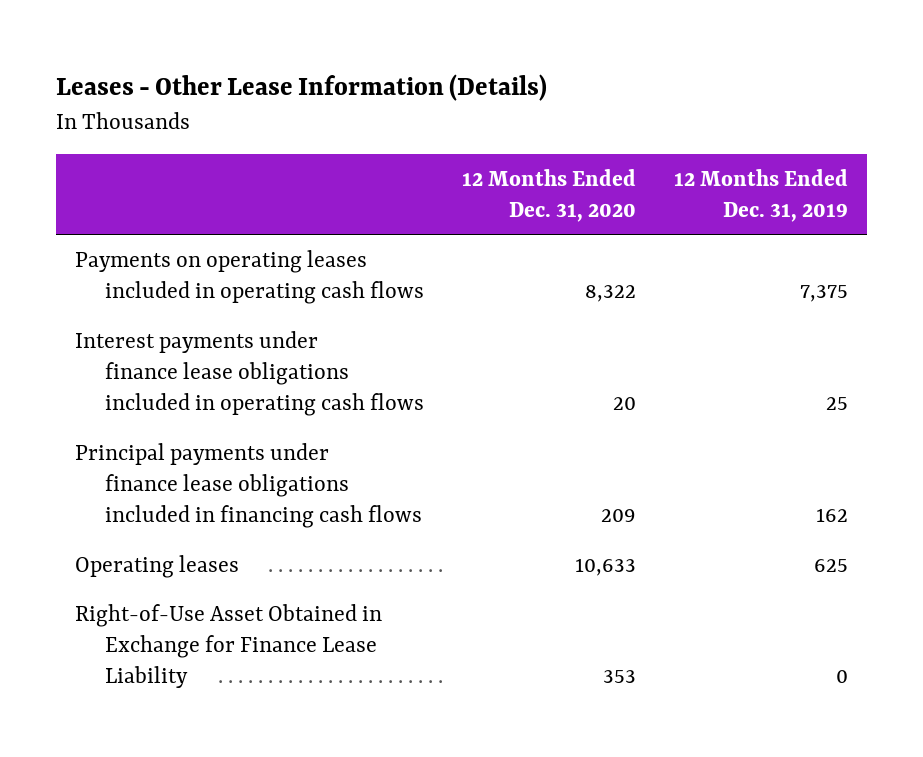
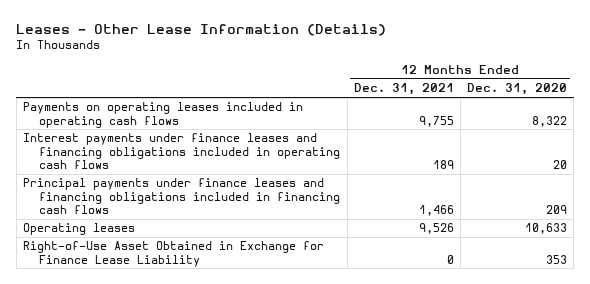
[673,168,848,222] 12 Months Ended Dec. 31, 2019 -> none
none -> [353,83,454,96] Dec. 31, 2021
[75,330,425,416] Interest payments under finance lease obligations included in operating cash flows -> [23,133,341,169] Interest payments under finance leases and financing obligations included in operating cash flows
[75,442,423,528] Principal payments under finance lease obligations included in financing cash flows -> [23,178,341,214] Principal payments under finance leases and financing obligations included in financing cash flows

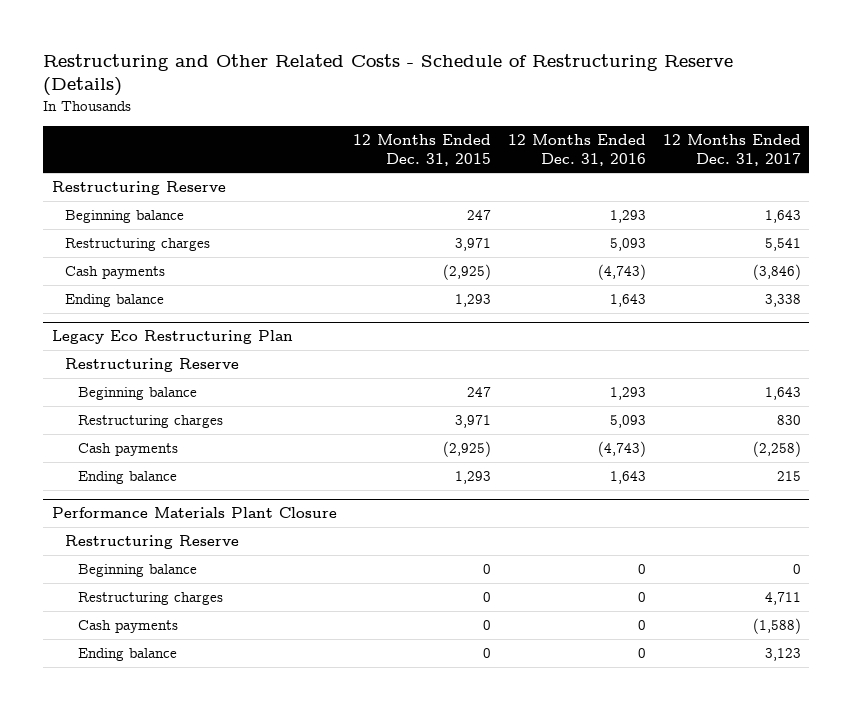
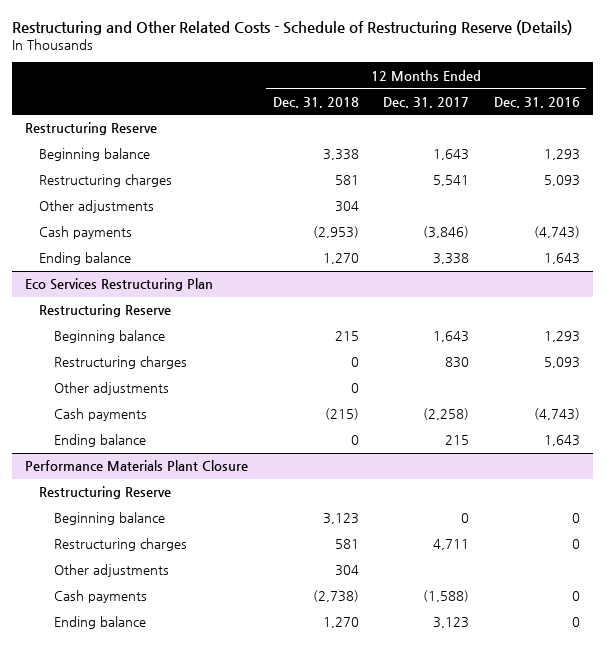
[353,134,492,166] 12 Months Ended Dec. 31, 2015 -> none
none -> [272,96,359,108] Dec. 31, 2018
none -> [39,200,155,214] Other adjustments
[51,330,293,345] Legacy Eco Restructuring Plan -> [24,278,213,292] Eco Services Restructuring Plan
none -> [53,382,169,396] Other adjustments
none -> [53,564,169,578] Other adjustments

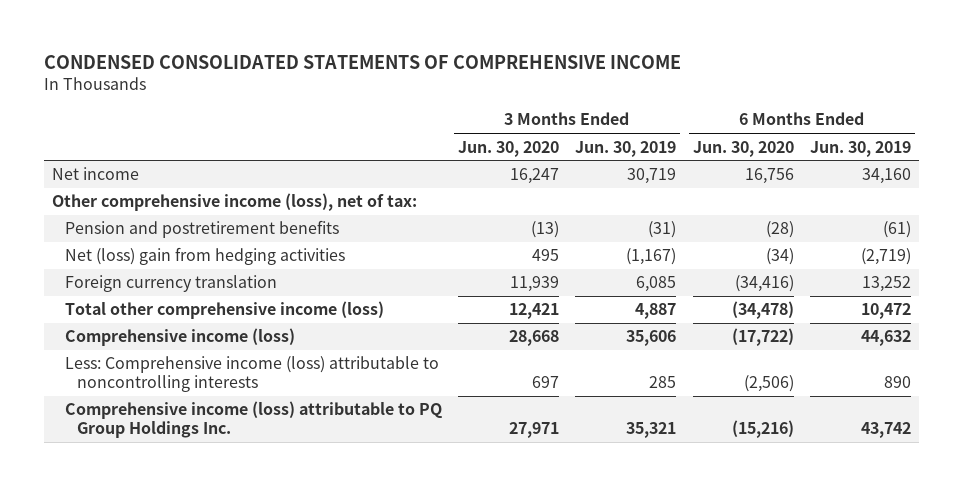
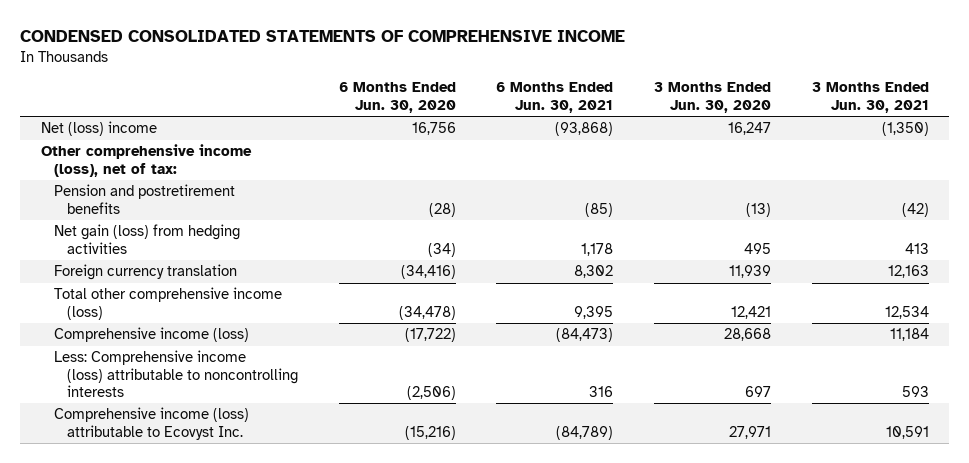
[575,140,677,157] Jun. 30, 2019 -> none
[810,140,912,157] Jun. 30, 2019 -> none
none -> [496,82,614,113] 6 Months Ended Jun. 30, 2021
none -> [811,82,929,113] 3 Months Ended Jun. 30, 2021
[52,167,140,181] Net income -> [40,121,157,137] Net (loss) income
[64,247,345,266] Net (loss) gain from hedging activities -> [53,224,240,254] Net gain (loss) from hedging activities
[64,401,442,439] Comprehensive income (loss) attributable to PQ Group Holdings Inc. -> [53,407,249,440] Comprehensive income (loss) attributable to Ecovyst Inc.

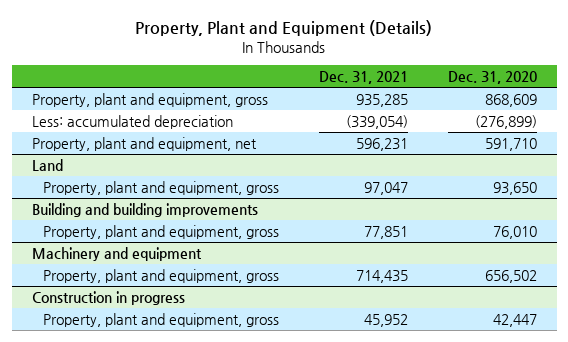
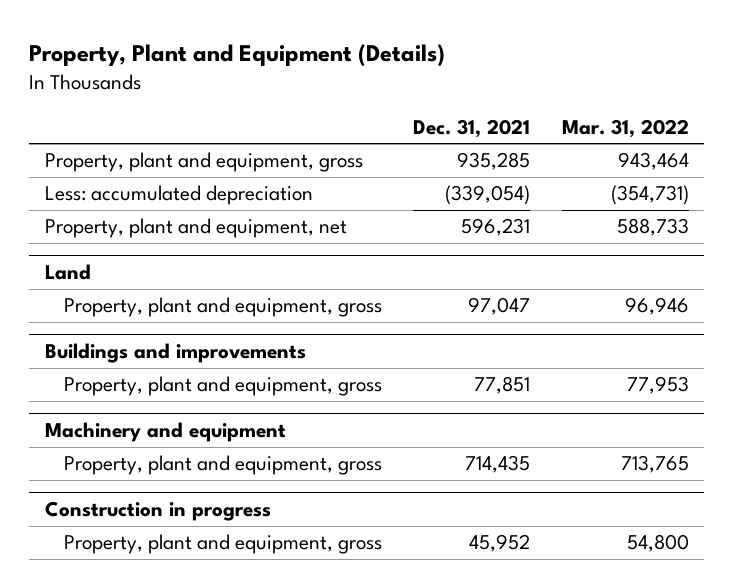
[447,71,537,85] Dec. 31, 2020 -> none
none -> [561,118,689,138] Mar. 31, 2022
[31,202,258,217] Building and building improvements -> [44,343,306,364] Buildings and improvements

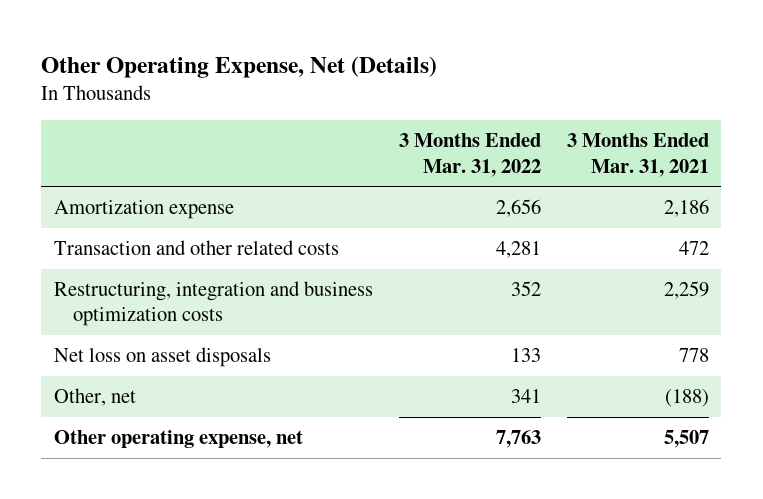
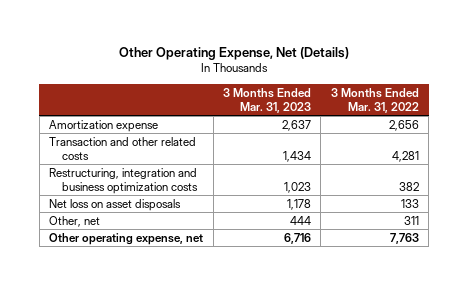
[566,133,709,177] 3 Months Ended Mar. 31, 2021 -> none
none -> [223,87,312,113] 3 Months Ended Mar. 31, 2023
[510,281,541,297] 352 -> [398,181,419,191] 382
[510,389,541,404] 341 -> [403,215,419,225] 311

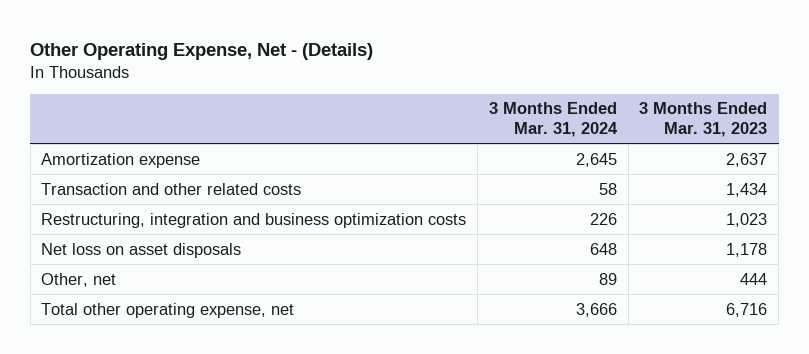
[119,46,350,60] Other Operating Expense, Net (Details) -> [30,42,374,60] Other Operating Expense, Net - (Details)
[330,87,419,113] 3 Months Ended Mar. 31, 2022 -> none
none -> [488,102,618,137] 3 Months Ended Mar. 31, 2024
[49,232,204,245] Other operating expense, net -> [41,302,295,318] Total other operating expense, net

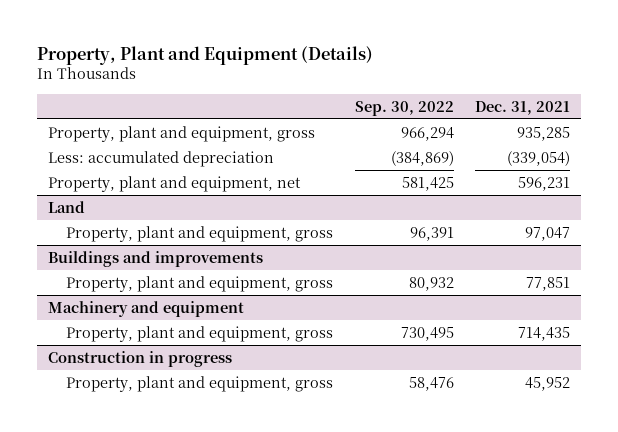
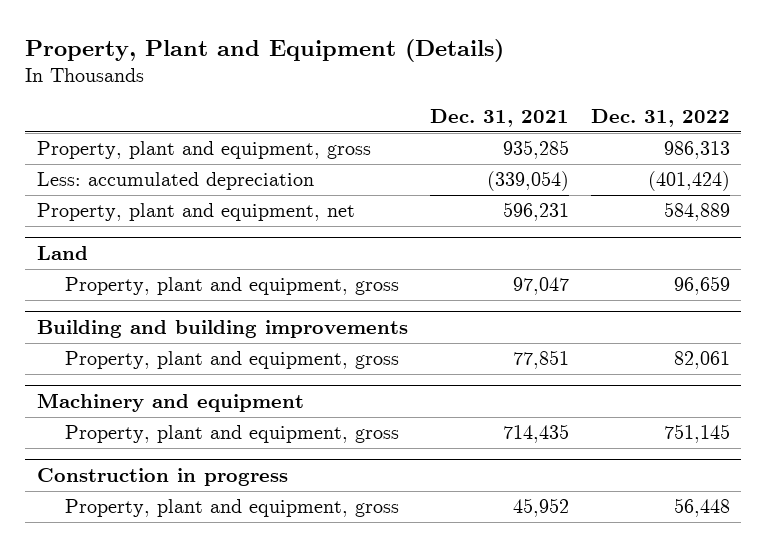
[354,100,454,116] Sep. 30, 2022 -> none
none -> [590,109,730,128] Dec. 31, 2022
[48,250,264,267] Buildings and improvements -> [36,319,408,338] Building and building improvements

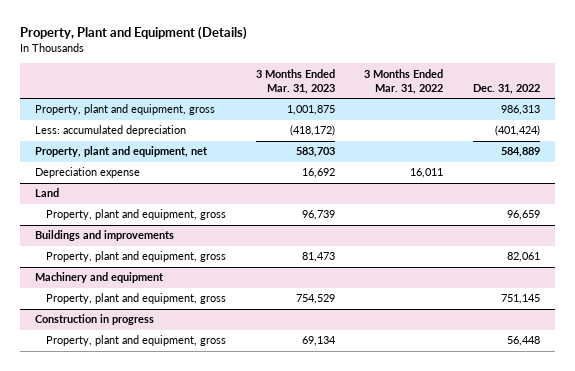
[429,109,569,128] Dec. 31, 2021 -> none
none -> [255,68,335,94] 3 Months Ended Mar. 31, 2023
none -> [364,68,444,94] 3 Months Ended Mar. 31, 2022
none -> [34,167,140,179] Depreciation expense
[36,319,408,338] Building and building improvements -> [34,230,174,242] Buildings and improvements

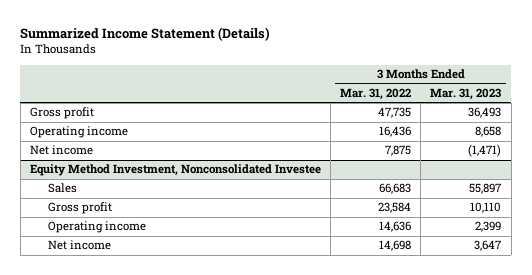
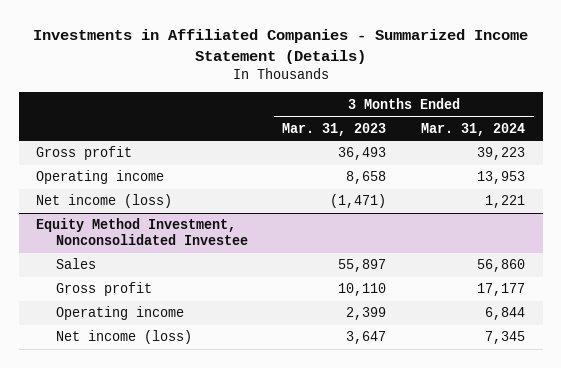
[20,26,271,41] Summarized Income Statement (Details) -> [32,28,528,64] Investments in Affiliated Companies - Summarized Income Statement (Details)
[340,87,412,100] Mar. 31, 2022 -> none
none -> [421,122,526,136] Mar. 31, 2024
[30,145,94,156] Net income -> [36,194,173,209] Net income (loss)
[47,240,111,251] Net income -> [55,330,192,345] Net income (loss)

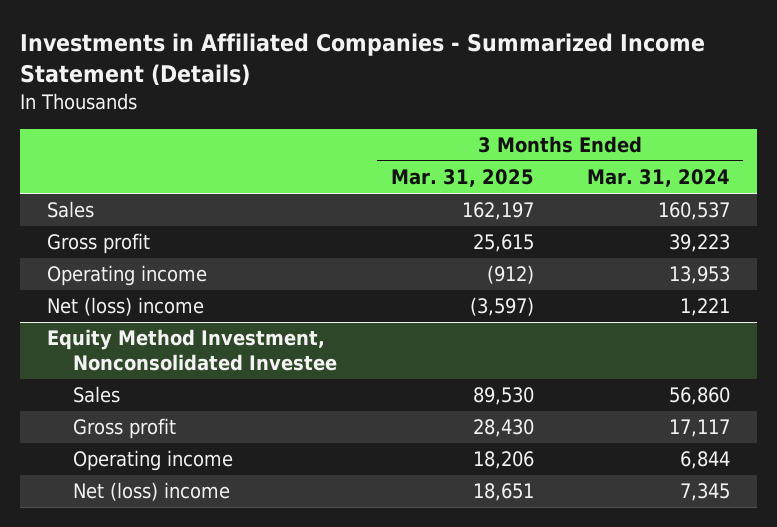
[282,122,387,136] Mar. 31, 2023 -> none
none -> [390,169,534,188] Mar. 31, 2025
none -> [46,201,94,219] Sales
[36,194,173,209] Net income (loss) -> [46,297,204,317] Net (loss) income
[477,283,526,297] 17,177 -> [669,419,731,438] 17,117
[55,330,192,345] Net income (loss) -> [73,482,231,502] Net (loss) income

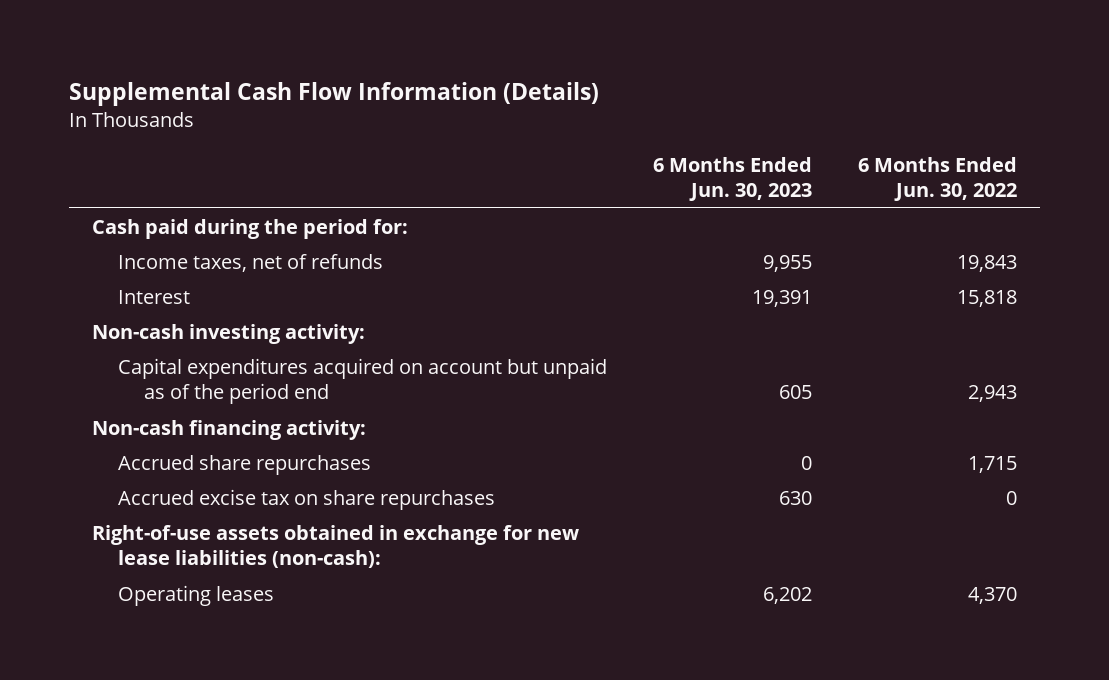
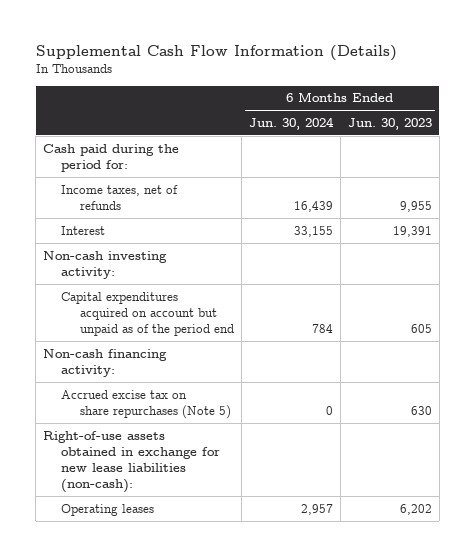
[857,156,1017,202] 6 Months Ended Jun. 30, 2022 -> none
none -> [248,116,334,130] Jun. 30, 2024
[117,454,371,475] Accrued share repurchases -> none
[117,488,495,510] Accrued excise tax on share repurchases -> [61,389,231,419] Accrued excise tax on share repurchases (Note 5)

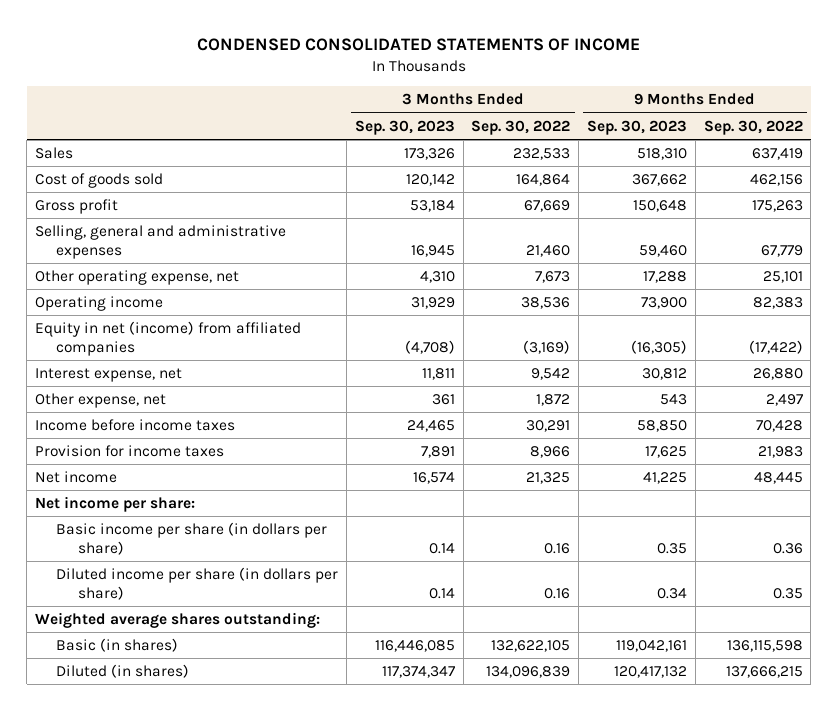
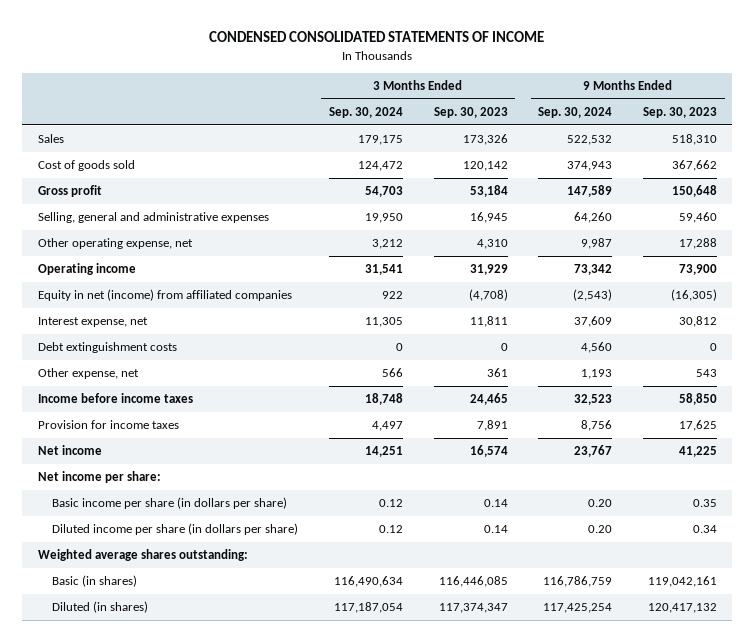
[471,119,571,135] Sep. 30, 2022 -> none
[703,119,803,135] Sep. 30, 2022 -> none
none -> [328,107,403,119] Sep. 30, 2024
none -> [538,107,613,119] Sep. 30, 2024
none -> [37,342,177,354] Debt extinguishment costs

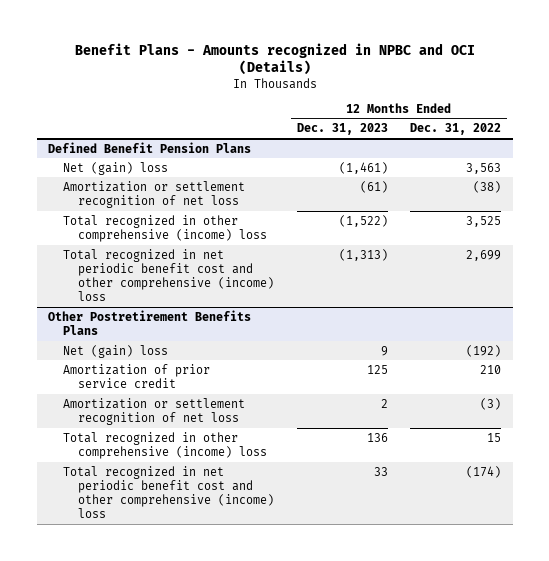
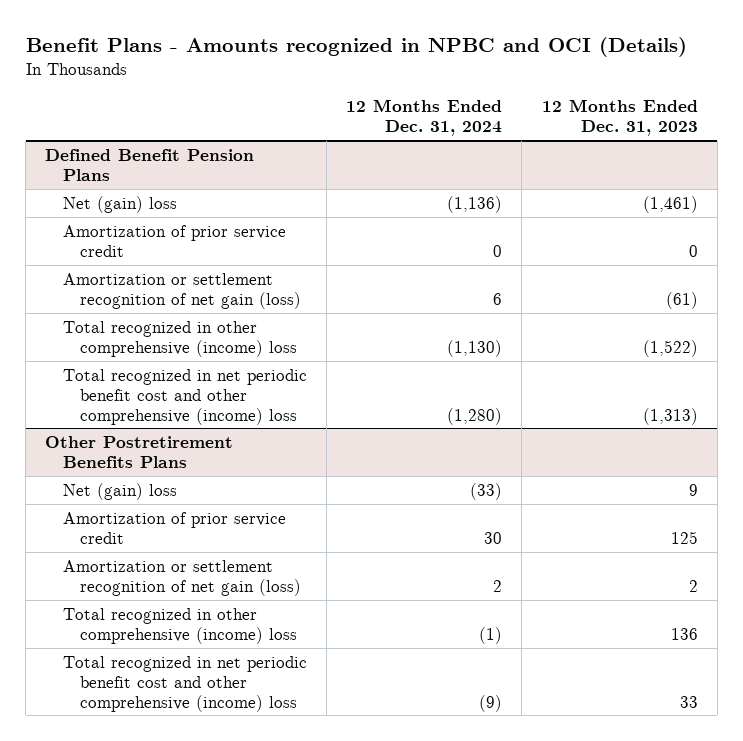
[410,123,502,136] Dec. 31, 2022 -> none
none -> [346,99,503,137] 12 Months Ended Dec. 31, 2024
none -> [62,224,286,257] Amortization of prior service credit
[63,180,246,208] Amortization or settlement recognition of net loss -> [62,272,302,309] Amortization or settlement recognition of net gain (loss)
[63,397,246,425] Amortization or settlement recognition of net loss -> [62,559,302,596] Amortization or settlement recognition of net gain (loss)

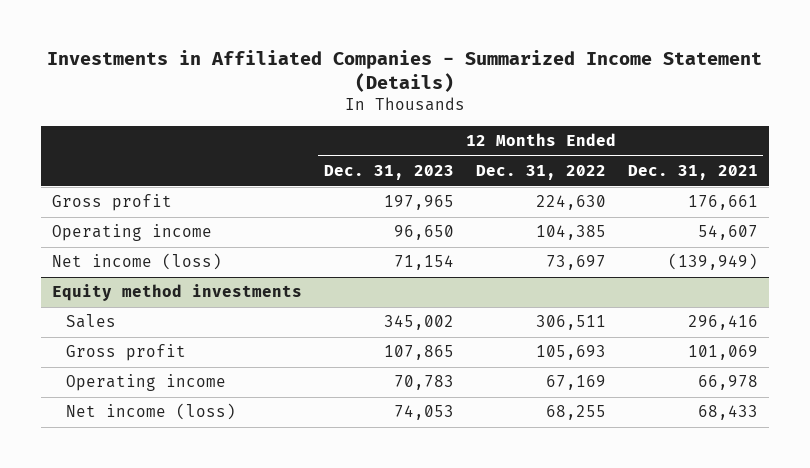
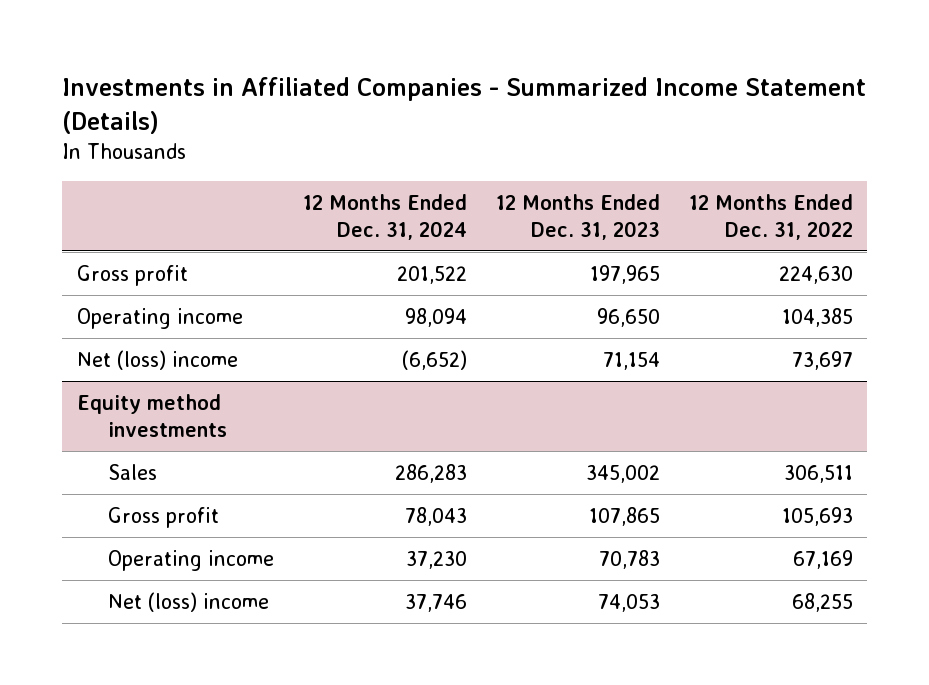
[627,165,758,181] Dec. 31, 2021 -> none
none -> [302,193,467,240] 12 Months Ended Dec. 31, 2024
[51,253,222,271] Net income (loss) -> [76,349,238,370] Net (loss) income
[65,403,236,421] Net income (loss) -> [108,591,270,612] Net (loss) income

